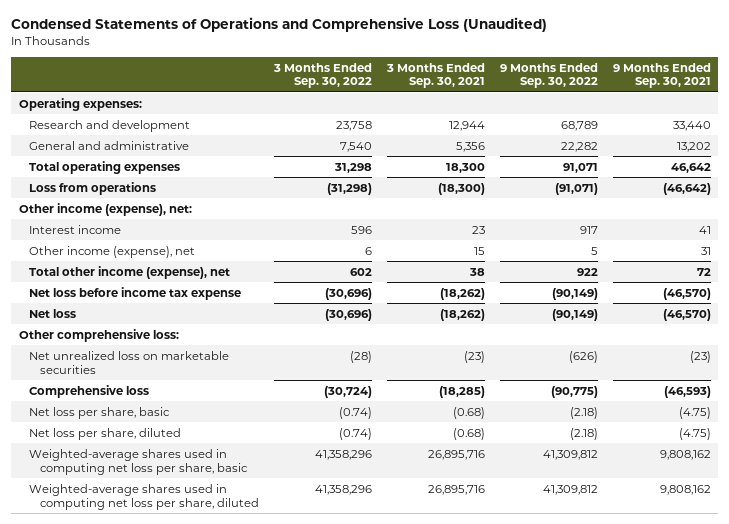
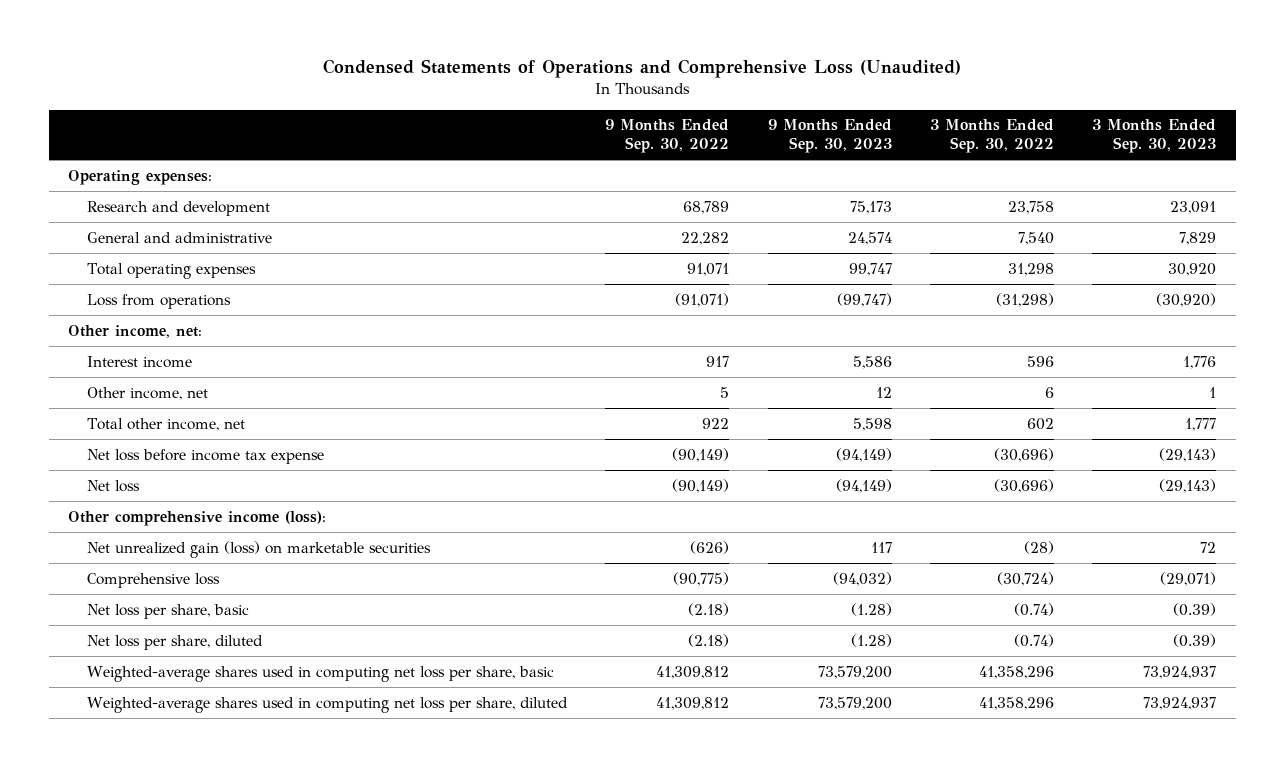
[386,62,486,89] 3 Months Ended Sep. 30, 2021 -> none
[612,62,711,89] 9 Months Ended Sep. 30, 2021 -> none
none -> [767,119,892,154] 9 Months Ended Sep. 30, 2023
none -> [1092,119,1217,154] 3 Months Ended Sep. 30, 2023
[18,202,192,216] Other income (expense), net: -> [68,324,203,338] Other income, net:
[29,245,196,258] Other income (expense), net -> [86,386,208,400] Other income, net
[29,265,231,279] Total other income (expense), net -> [86,417,245,431] Total other income, net
[18,328,179,342] Other comprehensive loss: -> [68,510,327,526] Other comprehensive income (loss):
[29,350,230,374] Net unrealized loss on marketable securities -> [86,540,431,558] Net unrealized gain (loss) on marketable securities

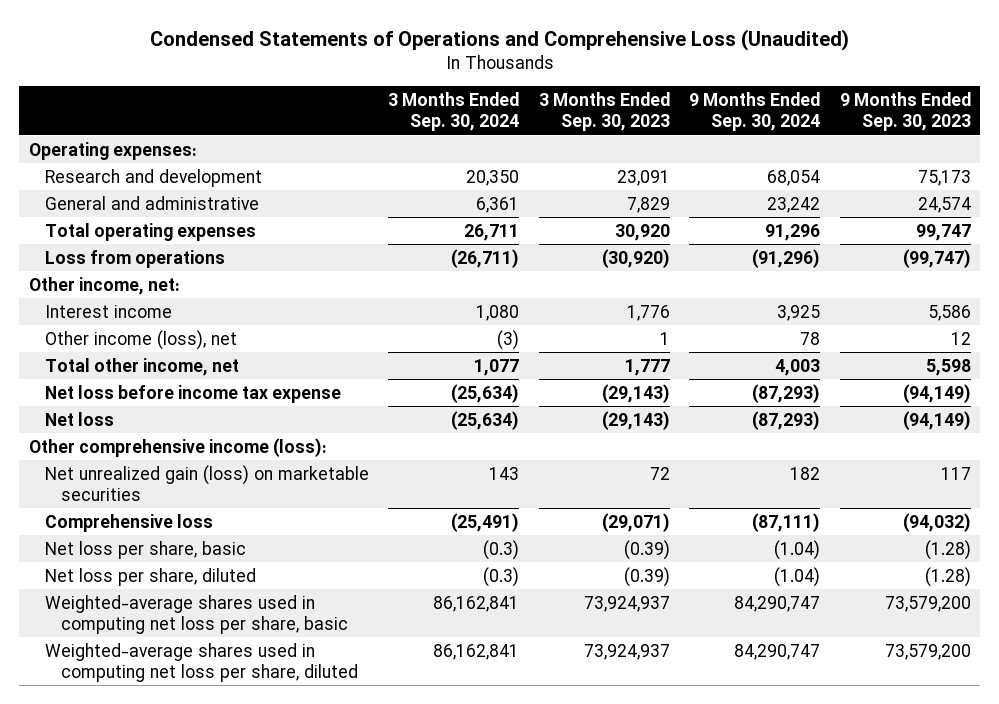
[605,119,730,154] 9 Months Ended Sep. 30, 2022 -> none
[929,119,1054,154] 3 Months Ended Sep. 30, 2022 -> none
none -> [388,92,520,132] 3 Months Ended Sep. 30, 2024
none -> [689,92,821,132] 9 Months Ended Sep. 30, 2024
[86,386,208,400] Other income, net -> [44,329,237,350] Other income (loss), net

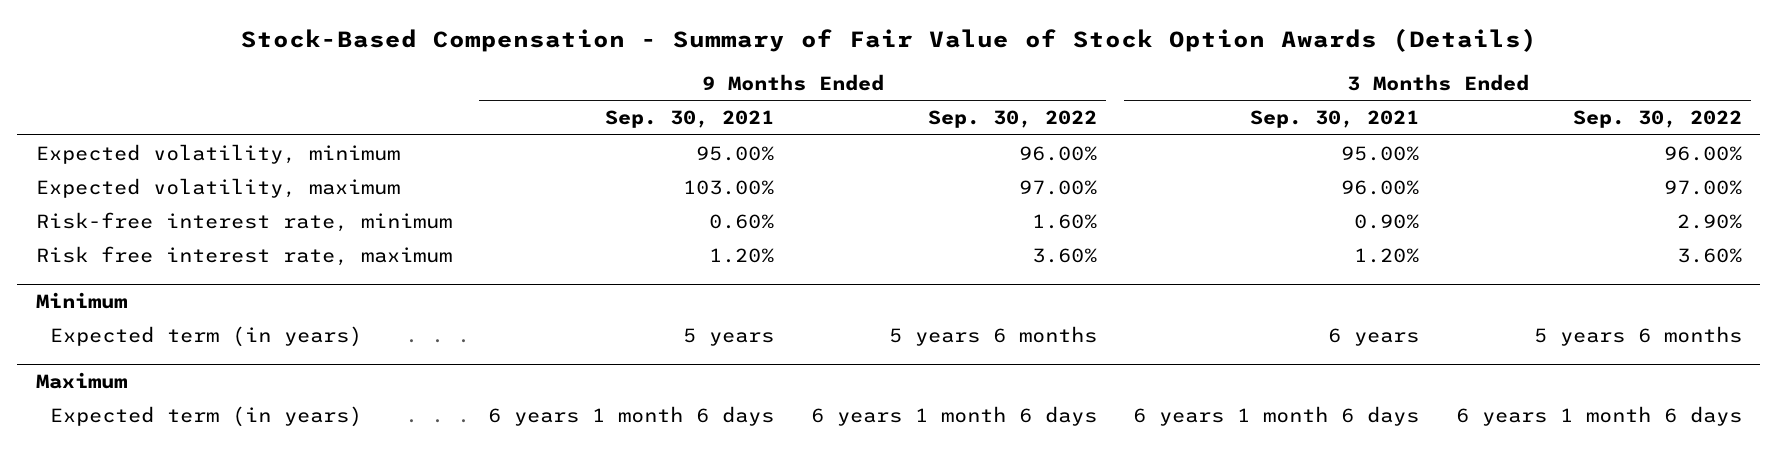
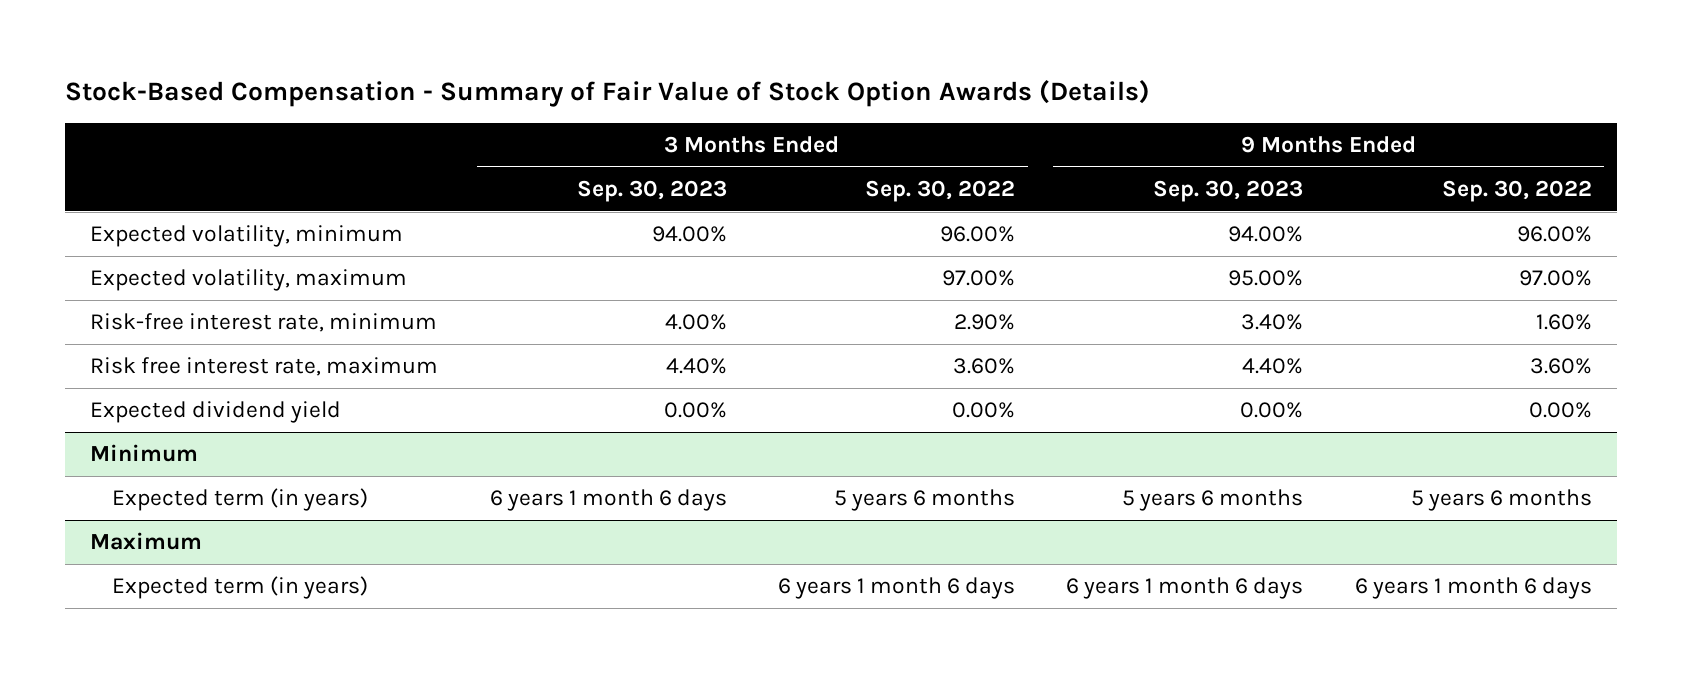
[605,110,775,129] Sep. 30, 2021 -> none
[1250,110,1420,129] Sep. 30, 2021 -> none
none -> [576,179,727,202] Sep. 30, 2023
none -> [1153,179,1304,202] Sep. 30, 2023
none -> [90,401,342,424] Expected dividend yield

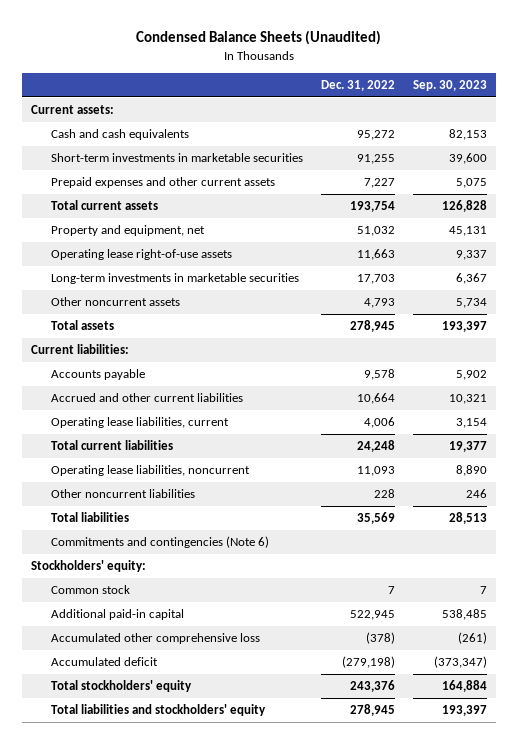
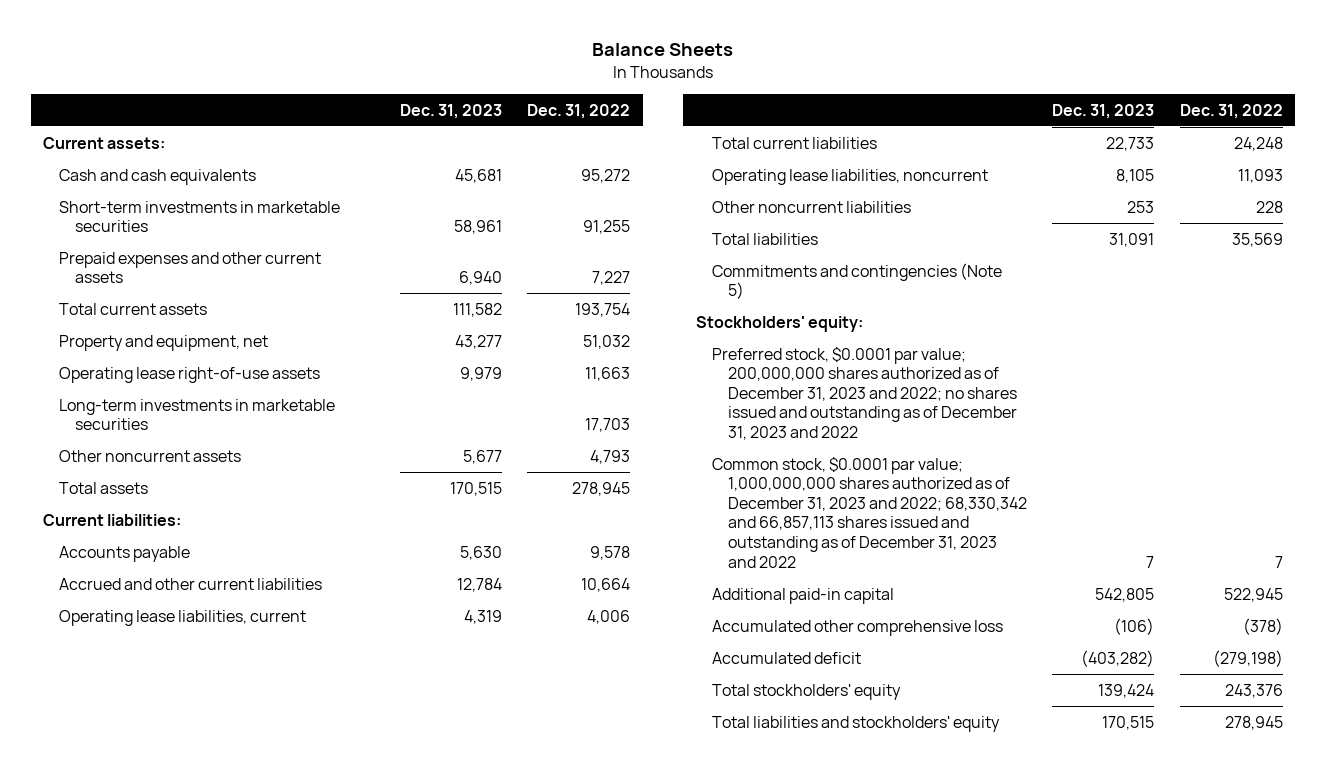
[135,29,381,45] Condensed Balance Sheets (Unaudited) -> [591,42,733,56] Balance Sheets
[412,79,487,91] Sep. 30, 2023 -> none
none -> [399,103,502,119] Dec. 31, 2023
[50,536,269,549] Commitments and contingencies (Note 6) -> [711,262,1002,300] Commitments and contingencies (Note 5)
none -> [711,346,1017,440] Preferred stock, $0.0001 par value; 200,000,000 shares authorized as of December 31, 2023 and 2022; no shares issued and outstanding as of December 31, 2023 and 2022
[50,585,130,595] Common stock -> [711,456,1027,568] Common stock, $0.0001 par value; 1,000,000,000 shares authorized as of December 31, 2023 and 2022; 68,330,342 and 66,857,113 shares issued and outstanding as of December 31, 2023 and 2022

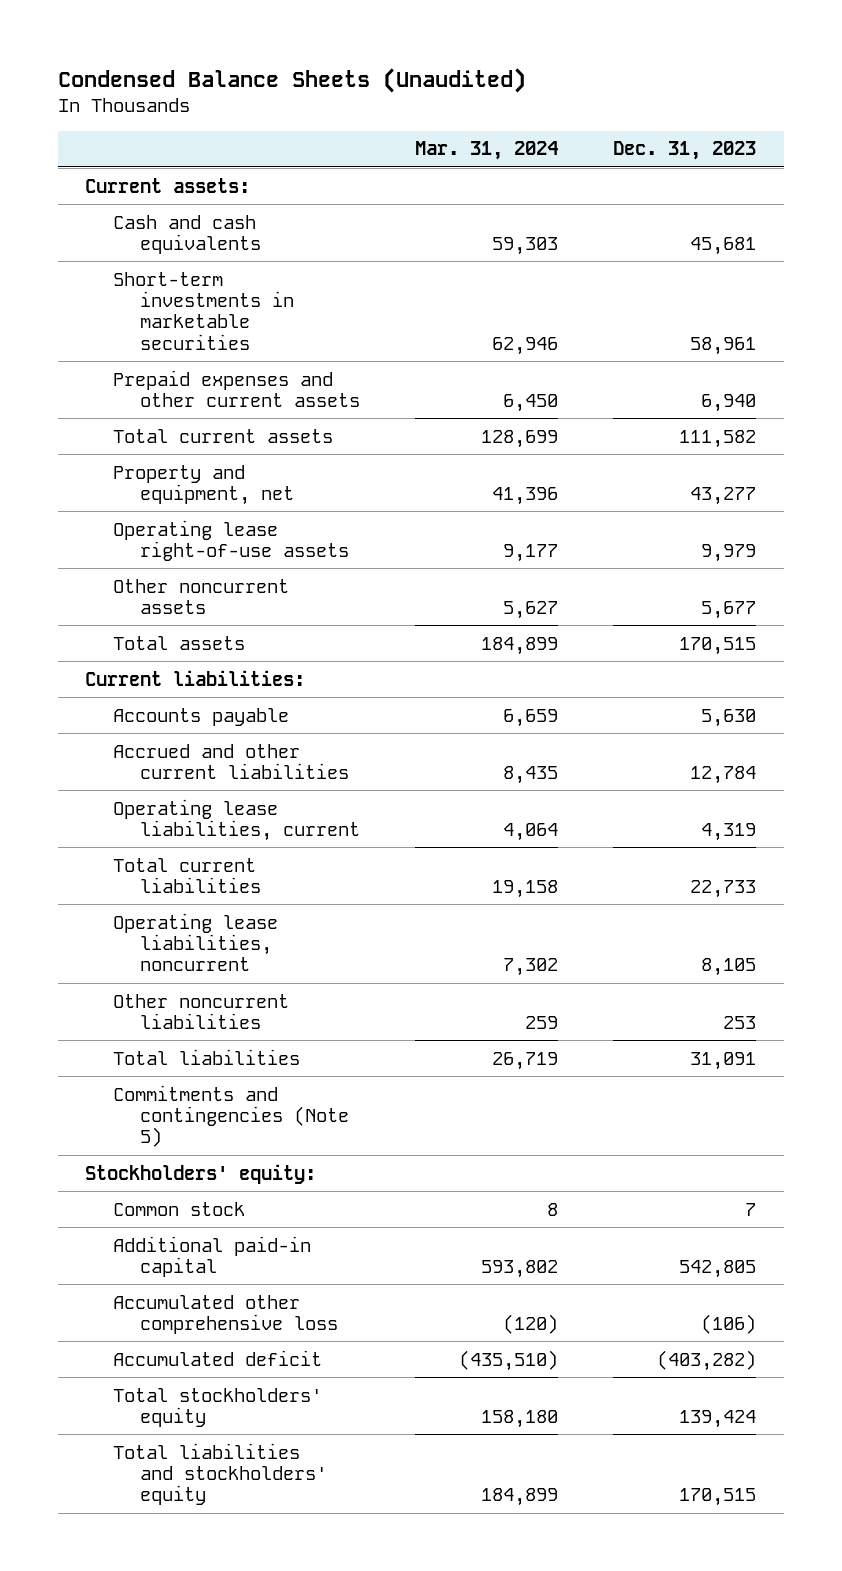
[591,42,733,56] Balance Sheets -> [57,67,526,93] Condensed Balance Sheets (Unaudited)
[527,103,631,119] Dec. 31, 2022 -> none
none -> [415,141,559,161] Mar. 31, 2024
[59,398,336,431] Long-term investments in marketable securities -> none
[711,346,1017,440] Preferred stock, $0.0001 par value; 200,000,000 shares authorized as of December 31, 2023 and 2022; no shares issued and outstanding as of December 31, 2023 and 2022 -> none
[711,456,1027,568] Common stock, $0.0001 par value; 1,000,000,000 shares authorized as of December 31, 2023 and 2022; 68,330,342 and 66,857,113 shares issued and outstanding as of December 31, 2023 and 2022 -> [112,1201,245,1216] Common stock

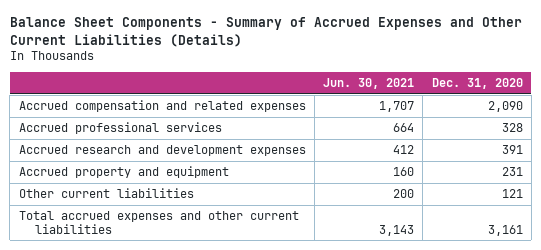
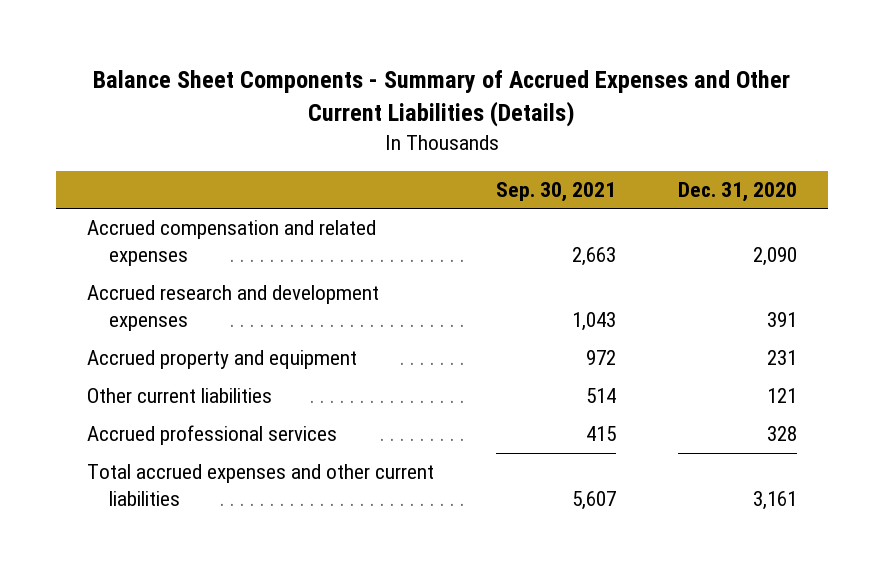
[323,77,415,89] Jun. 30, 2021 -> none
none -> [495,181,616,202] Sep. 30, 2021
[18,122,222,135] Accrued professional services -> [86,425,337,446] Accrued professional services

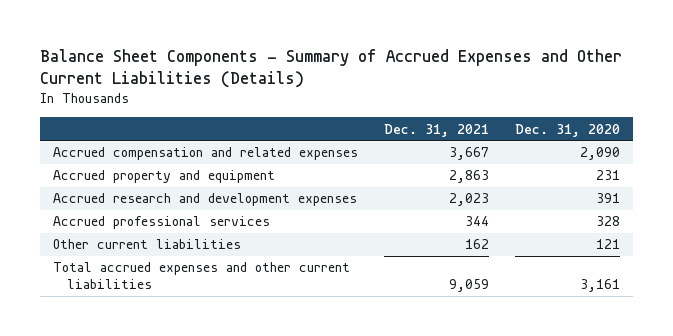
[495,181,616,202] Sep. 30, 2021 -> none
none -> [383,123,489,137] Dec. 31, 2021
[86,285,379,332] Accrued research and development expenses -> [52,193,357,207] Accrued research and development expenses
[86,388,272,404] Other current liabilities -> [52,239,241,250] Other current liabilities

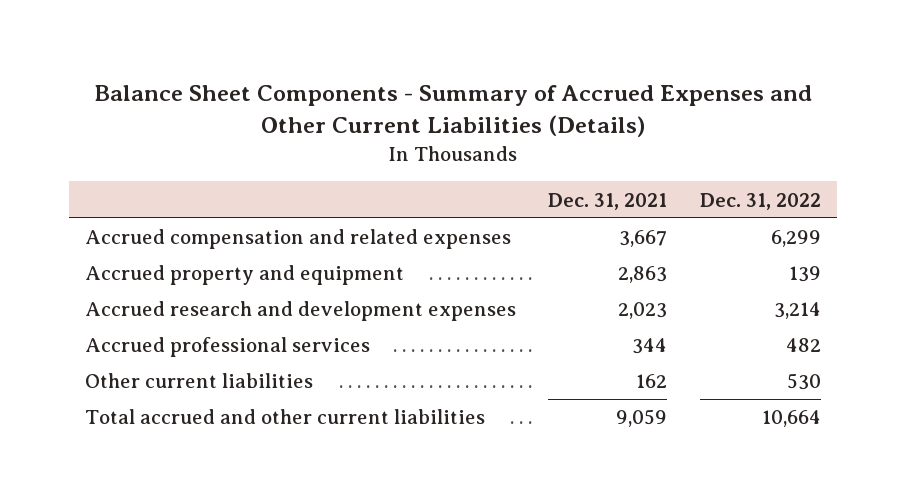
[514,123,620,137] Dec. 31, 2020 -> none
none -> [699,192,821,210] Dec. 31, 2022
[52,262,350,290] Total accrued expenses and other current liabilities -> [85,409,486,425] Total accrued and other current liabilities

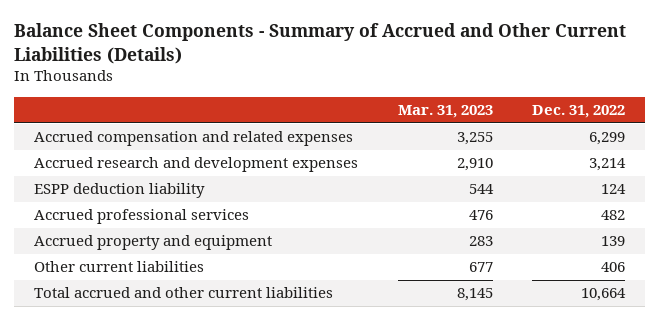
[93,85,812,138] Balance Sheet Components - Summary of Accrued Expenses and Other Current Liabilities (Details) -> [13,23,626,64] Balance Sheet Components - Summary of Accrued and Other Current Liabilities (Details)
[548,192,668,210] Dec. 31, 2021 -> none
none -> [397,105,493,119] Mar. 31, 2023
none -> [33,183,205,199] ESPP deduction liability
[85,265,405,286] Accrued property and equipment -> [33,235,272,251] Accrued property and equipment
[786,373,821,391] 530 -> [601,262,626,273] 406

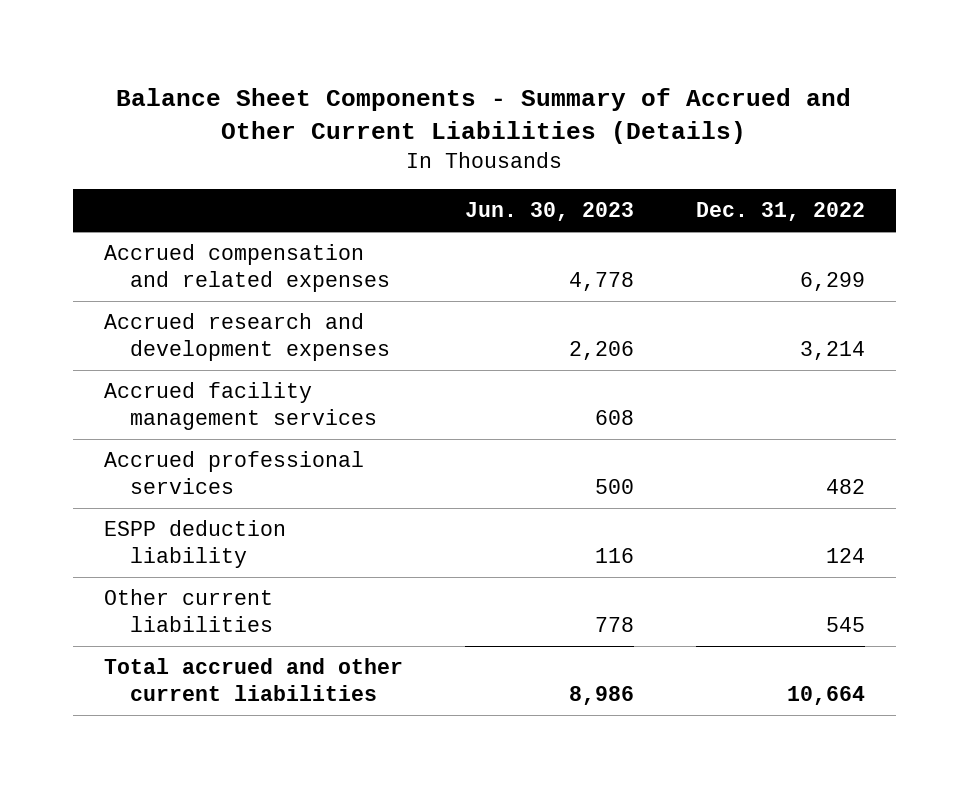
[397,105,493,119] Mar. 31, 2023 -> none
none -> [464,202,634,222] Jun. 30, 2023
none -> [103,382,377,430] Accrued facility management services
[33,235,272,251] Accrued property and equipment -> none
[33,183,205,199] ESPP deduction liability -> [103,520,286,568] ESPP deduction liability
[601,262,626,273] 406 -> [825,616,865,632] 545

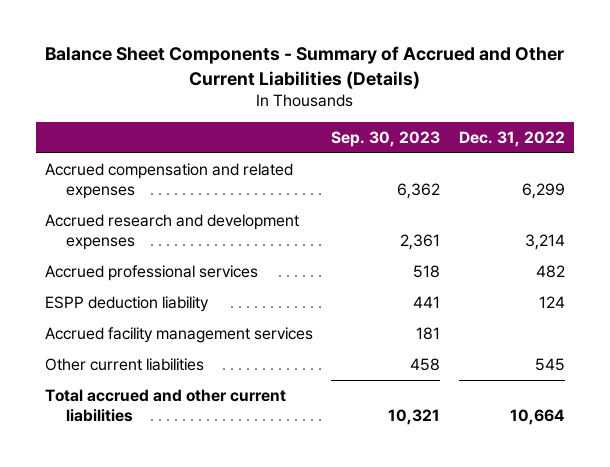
[464,202,634,222] Jun. 30, 2023 -> none
none -> [331,130,441,147] Sep. 30, 2023
[103,382,377,430] Accrued facility management services -> [44,326,313,343] Accrued facility management services

